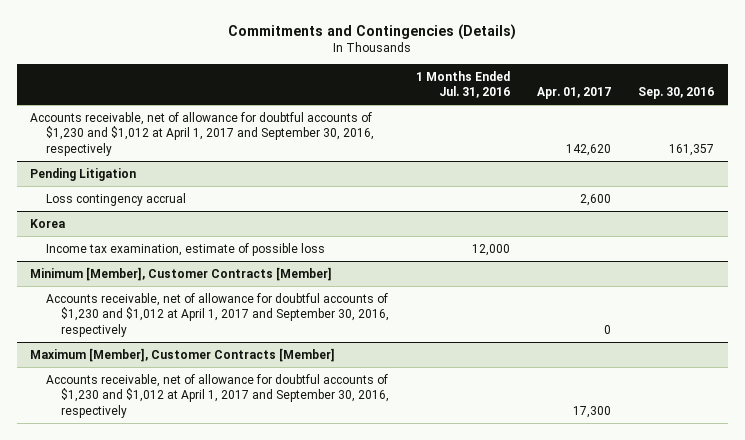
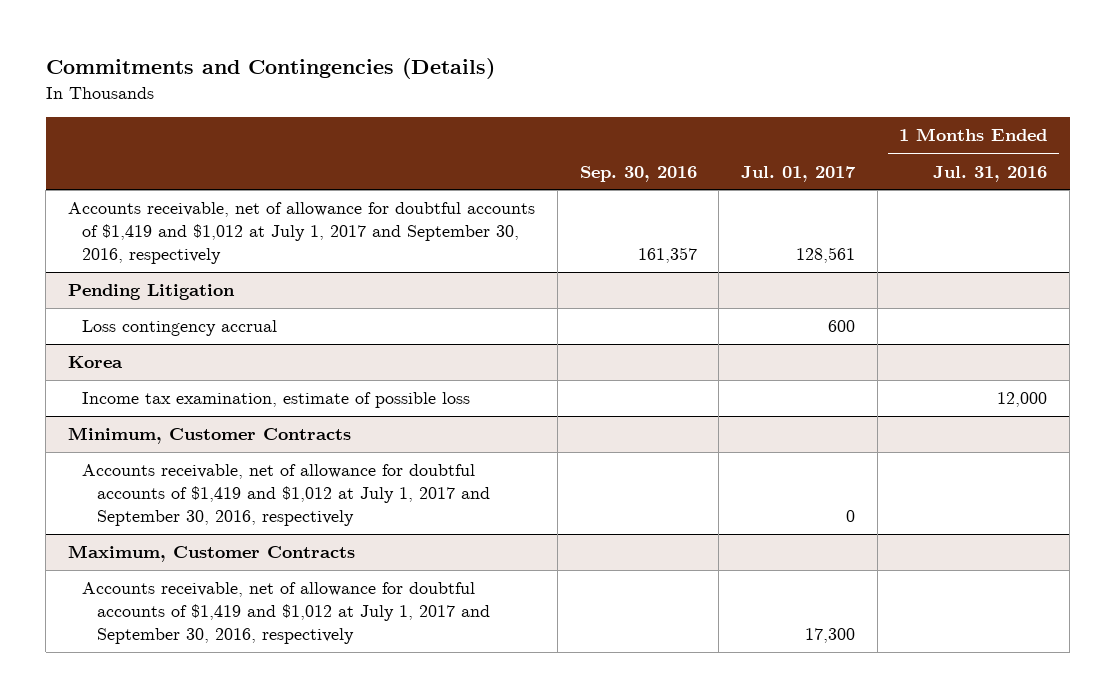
[537,87,612,100] Apr. 01, 2017 -> none
none -> [740,165,856,182] Jul. 01, 2017
[30,111,374,156] Accounts receivable, net of allowance for doubtful accounts of $1,230 and $1,012 at April 1, 2017 and September 30, 2016, respectively -> [68,202,536,264] Accounts receivable, net of allowance for doubtful accounts of $1,419 and $1,012 at July 1, 2017 and September 30, 2016, respectively
[30,266,333,281] Minimum [Member], Customer Contracts [Member] -> [68,427,352,445] Minimum, Customer Contracts
[45,292,389,337] Accounts receivable, net of allowance for doubtful accounts of $1,230 and $1,012 at April 1, 2017 and September 30, 2016, respectively -> [82,464,490,526] Accounts receivable, net of allowance for doubtful accounts of $1,419 and $1,012 at July 1, 2017 and September 30, 2016, respectively
[30,347,336,362] Maximum [Member], Customer Contracts [Member] -> [68,545,356,563] Maximum, Customer Contracts
[45,373,389,418] Accounts receivable, net of allowance for doubtful accounts of $1,230 and $1,012 at April 1, 2017 and September 30, 2016, respectively -> [82,582,490,644] Accounts receivable, net of allowance for doubtful accounts of $1,419 and $1,012 at July 1, 2017 and September 30, 2016, respectively

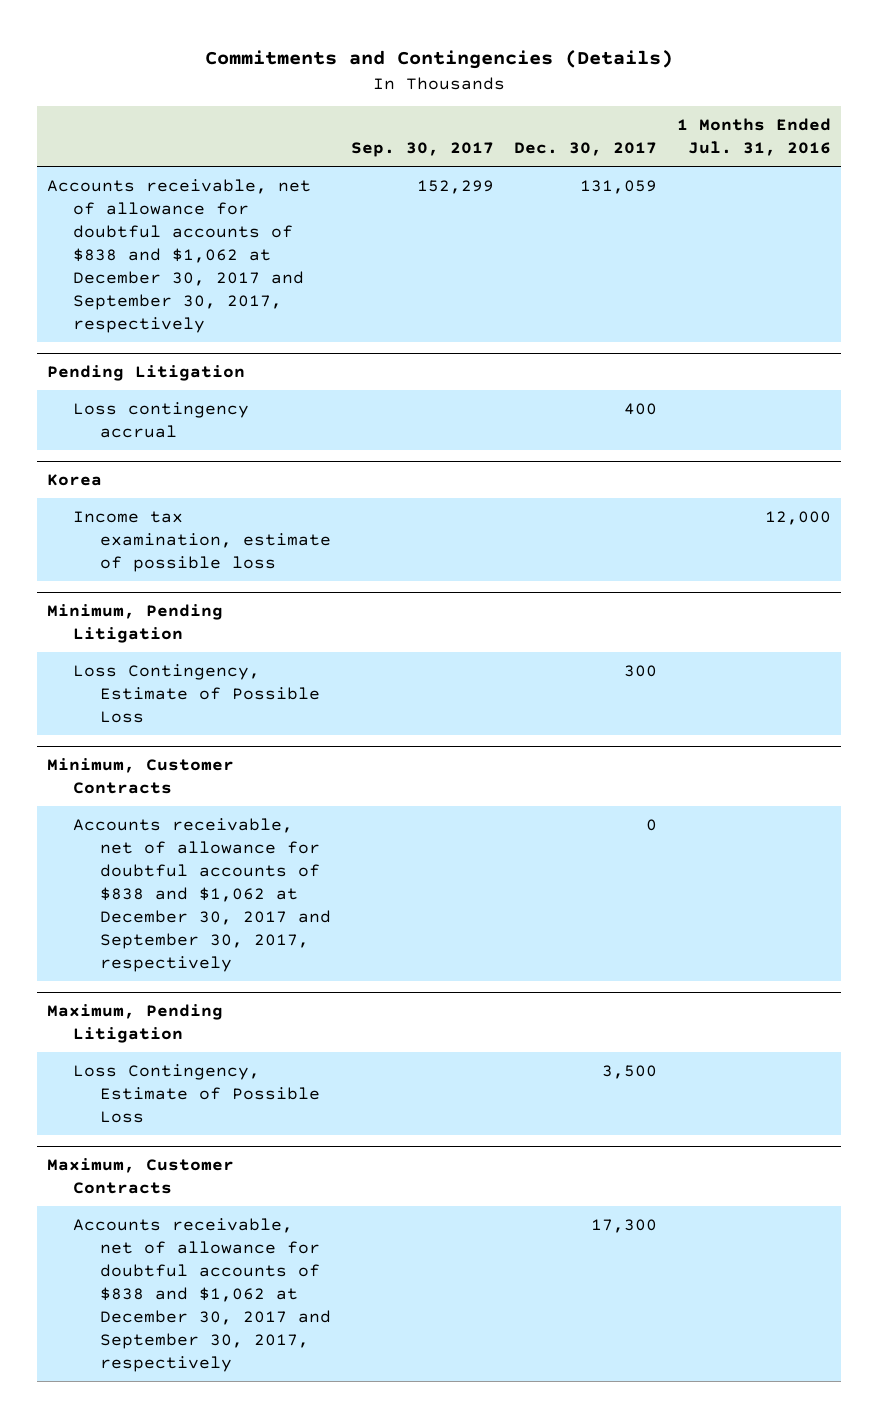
[579,165,697,182] Sep. 30, 2016 -> none
[740,165,856,182] Jul. 01, 2017 -> none
none -> [350,142,494,158] Sep. 30, 2017
none -> [514,142,658,157] Dec. 30, 2017
[68,202,536,264] Accounts receivable, net of allowance for doubtful accounts of $1,419 and $1,012 at July 1, 2017 and September 30, 2016, respectively -> [46,178,311,334] Accounts receivable, net of allowance for doubtful accounts of $838 and $1,062 at December 30, 2017 and September 30, 2017, respectively
none -> [46,604,223,644] Minimum, Pending Litigation
none -> [73,663,320,723] Loss Contingency, Estimate of Possible Loss
[82,464,490,526] Accounts receivable, net of allowance for doubtful accounts of $1,419 and $1,012 at July 1, 2017 and September 30, 2016, respectively -> [73,817,331,973] Accounts receivable, net of allowance for doubtful accounts of $838 and $1,062 at December 30, 2017 and September 30, 2017, respectively
none -> [46,1004,223,1044] Maximum, Pending Litigation
none -> [73,1063,320,1123] Loss Contingency, Estimate of Possible Loss
[82,582,490,644] Accounts receivable, net of allowance for doubtful accounts of $1,419 and $1,012 at July 1, 2017 and September 30, 2016, respectively -> [73,1217,331,1373] Accounts receivable, net of allowance for doubtful accounts of $838 and $1,062 at December 30, 2017 and September 30, 2017, respectively

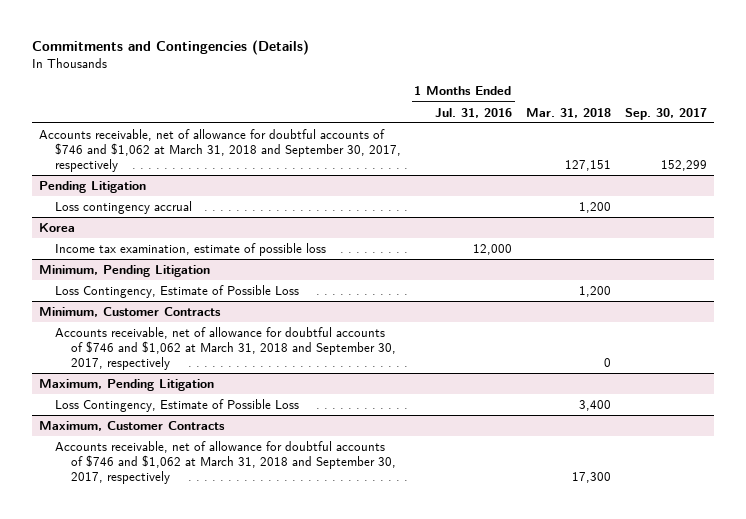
[514,142,658,157] Dec. 30, 2017 -> none
none -> [525,107,611,118] Mar. 31, 2018
[46,178,311,334] Accounts receivable, net of allowance for doubtful accounts of $838 and $1,062 at December 30, 2017 and September 30, 2017, respectively -> [38,128,402,172] Accounts receivable, net of allowance for doubtful accounts of $746 and $1,062 at March 31, 2018 and September 30, 2017, respectively
[73,817,331,973] Accounts receivable, net of allowance for doubtful accounts of $838 and $1,062 at December 30, 2017 and September 30, 2017, respectively -> [55,326,397,370] Accounts receivable, net of allowance for doubtful accounts of $746 and $1,062 at March 31, 2018 and September 30, 2017, respectively
[73,1217,331,1373] Accounts receivable, net of allowance for doubtful accounts of $838 and $1,062 at December 30, 2017 and September 30, 2017, respectively -> [55,440,397,484] Accounts receivable, net of allowance for doubtful accounts of $746 and $1,062 at March 31, 2018 and September 30, 2017, respectively

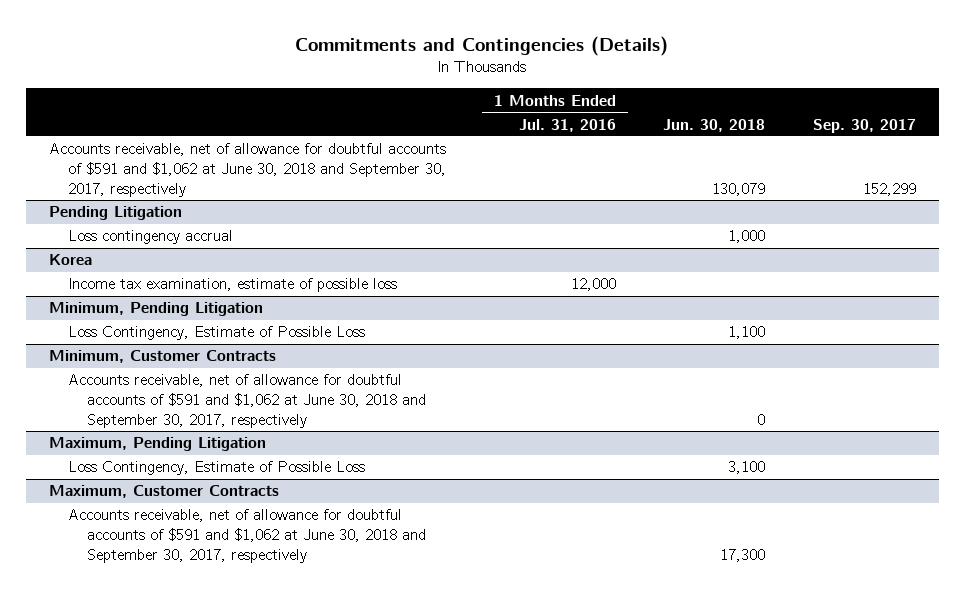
[525,107,611,118] Mar. 31, 2018 -> none
none -> [663,118,766,132] Jun. 30, 2018
[38,128,402,172] Accounts receivable, net of allowance for doubtful accounts of $746 and $1,062 at March 31, 2018 and September 30, 2017, respectively -> [49,143,447,197] Accounts receivable, net of allowance for doubtful accounts of $591 and $1,062 at June 30, 2018 and September 30, 2017, respectively
[55,326,397,370] Accounts receivable, net of allowance for doubtful accounts of $746 and $1,062 at March 31, 2018 and September 30, 2017, respectively -> [68,374,427,428] Accounts receivable, net of allowance for doubtful accounts of $591 and $1,062 at June 30, 2018 and September 30, 2017, respectively
[55,440,397,484] Accounts receivable, net of allowance for doubtful accounts of $746 and $1,062 at March 31, 2018 and September 30, 2017, respectively -> [68,509,427,563] Accounts receivable, net of allowance for doubtful accounts of $591 and $1,062 at June 30, 2018 and September 30, 2017, respectively

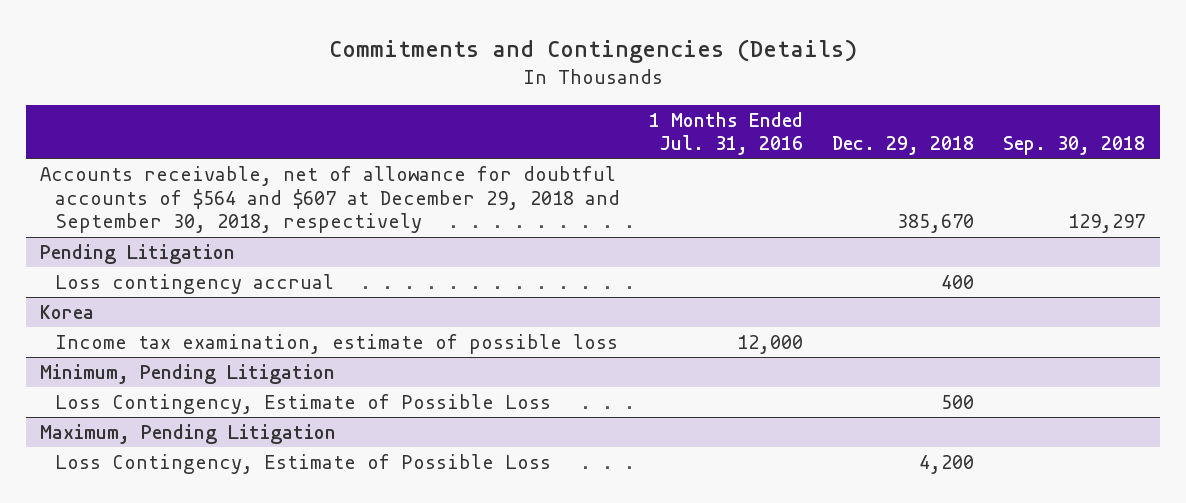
[663,118,766,132] Jun. 30, 2018 -> none
[812,118,916,133] Sep. 30, 2017 -> none
none -> [832,136,975,156] Dec. 29, 2018
none -> [1003,136,1146,156] Sep. 30, 2018
[49,143,447,197] Accounts receivable, net of allowance for doubtful accounts of $591 and $1,062 at June 30, 2018 and September 30, 2017, respectively -> [40,166,621,234] Accounts receivable, net of allowance for doubtful accounts of $564 and $607 at December 29, 2018 and September 30, 2018, respectively
[49,350,277,364] Minimum, Customer Contracts -> none
[68,374,427,428] Accounts receivable, net of allowance for doubtful accounts of $591 and $1,062 at June 30, 2018 and September 30, 2017, respectively -> none
[49,485,280,499] Maximum, Customer Contracts -> none
[68,509,427,563] Accounts receivable, net of allowance for doubtful accounts of $591 and $1,062 at June 30, 2018 and September 30, 2017, respectively -> none

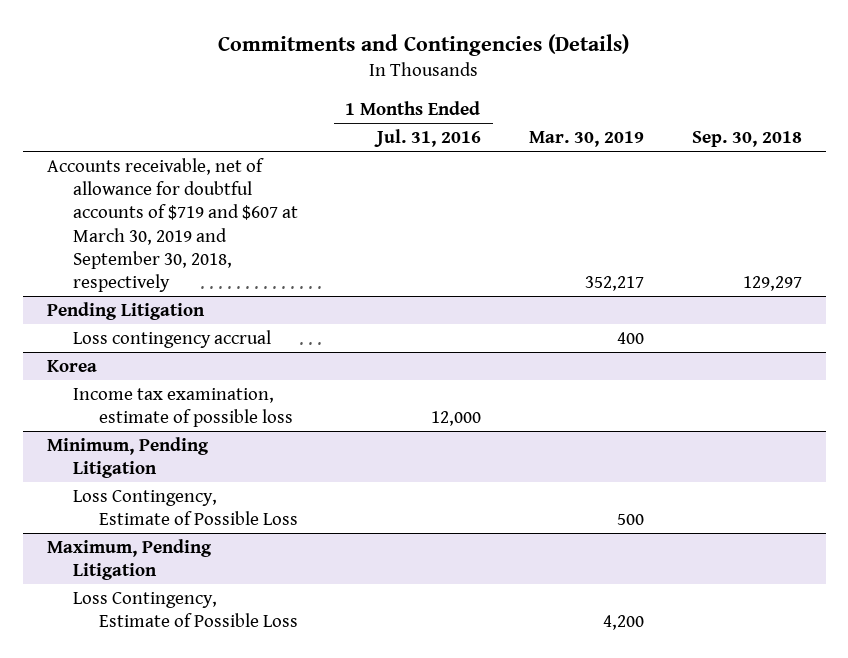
[832,136,975,156] Dec. 29, 2018 -> none
none -> [528,130,644,147] Mar. 30, 2019
[40,166,621,234] Accounts receivable, net of allowance for doubtful accounts of $564 and $607 at December 29, 2018 and September 30, 2018, respectively -> [46,157,298,293] Accounts receivable, net of allowance for doubtful accounts of $719 and $607 at March 30, 2019 and September 30, 2018, respectively

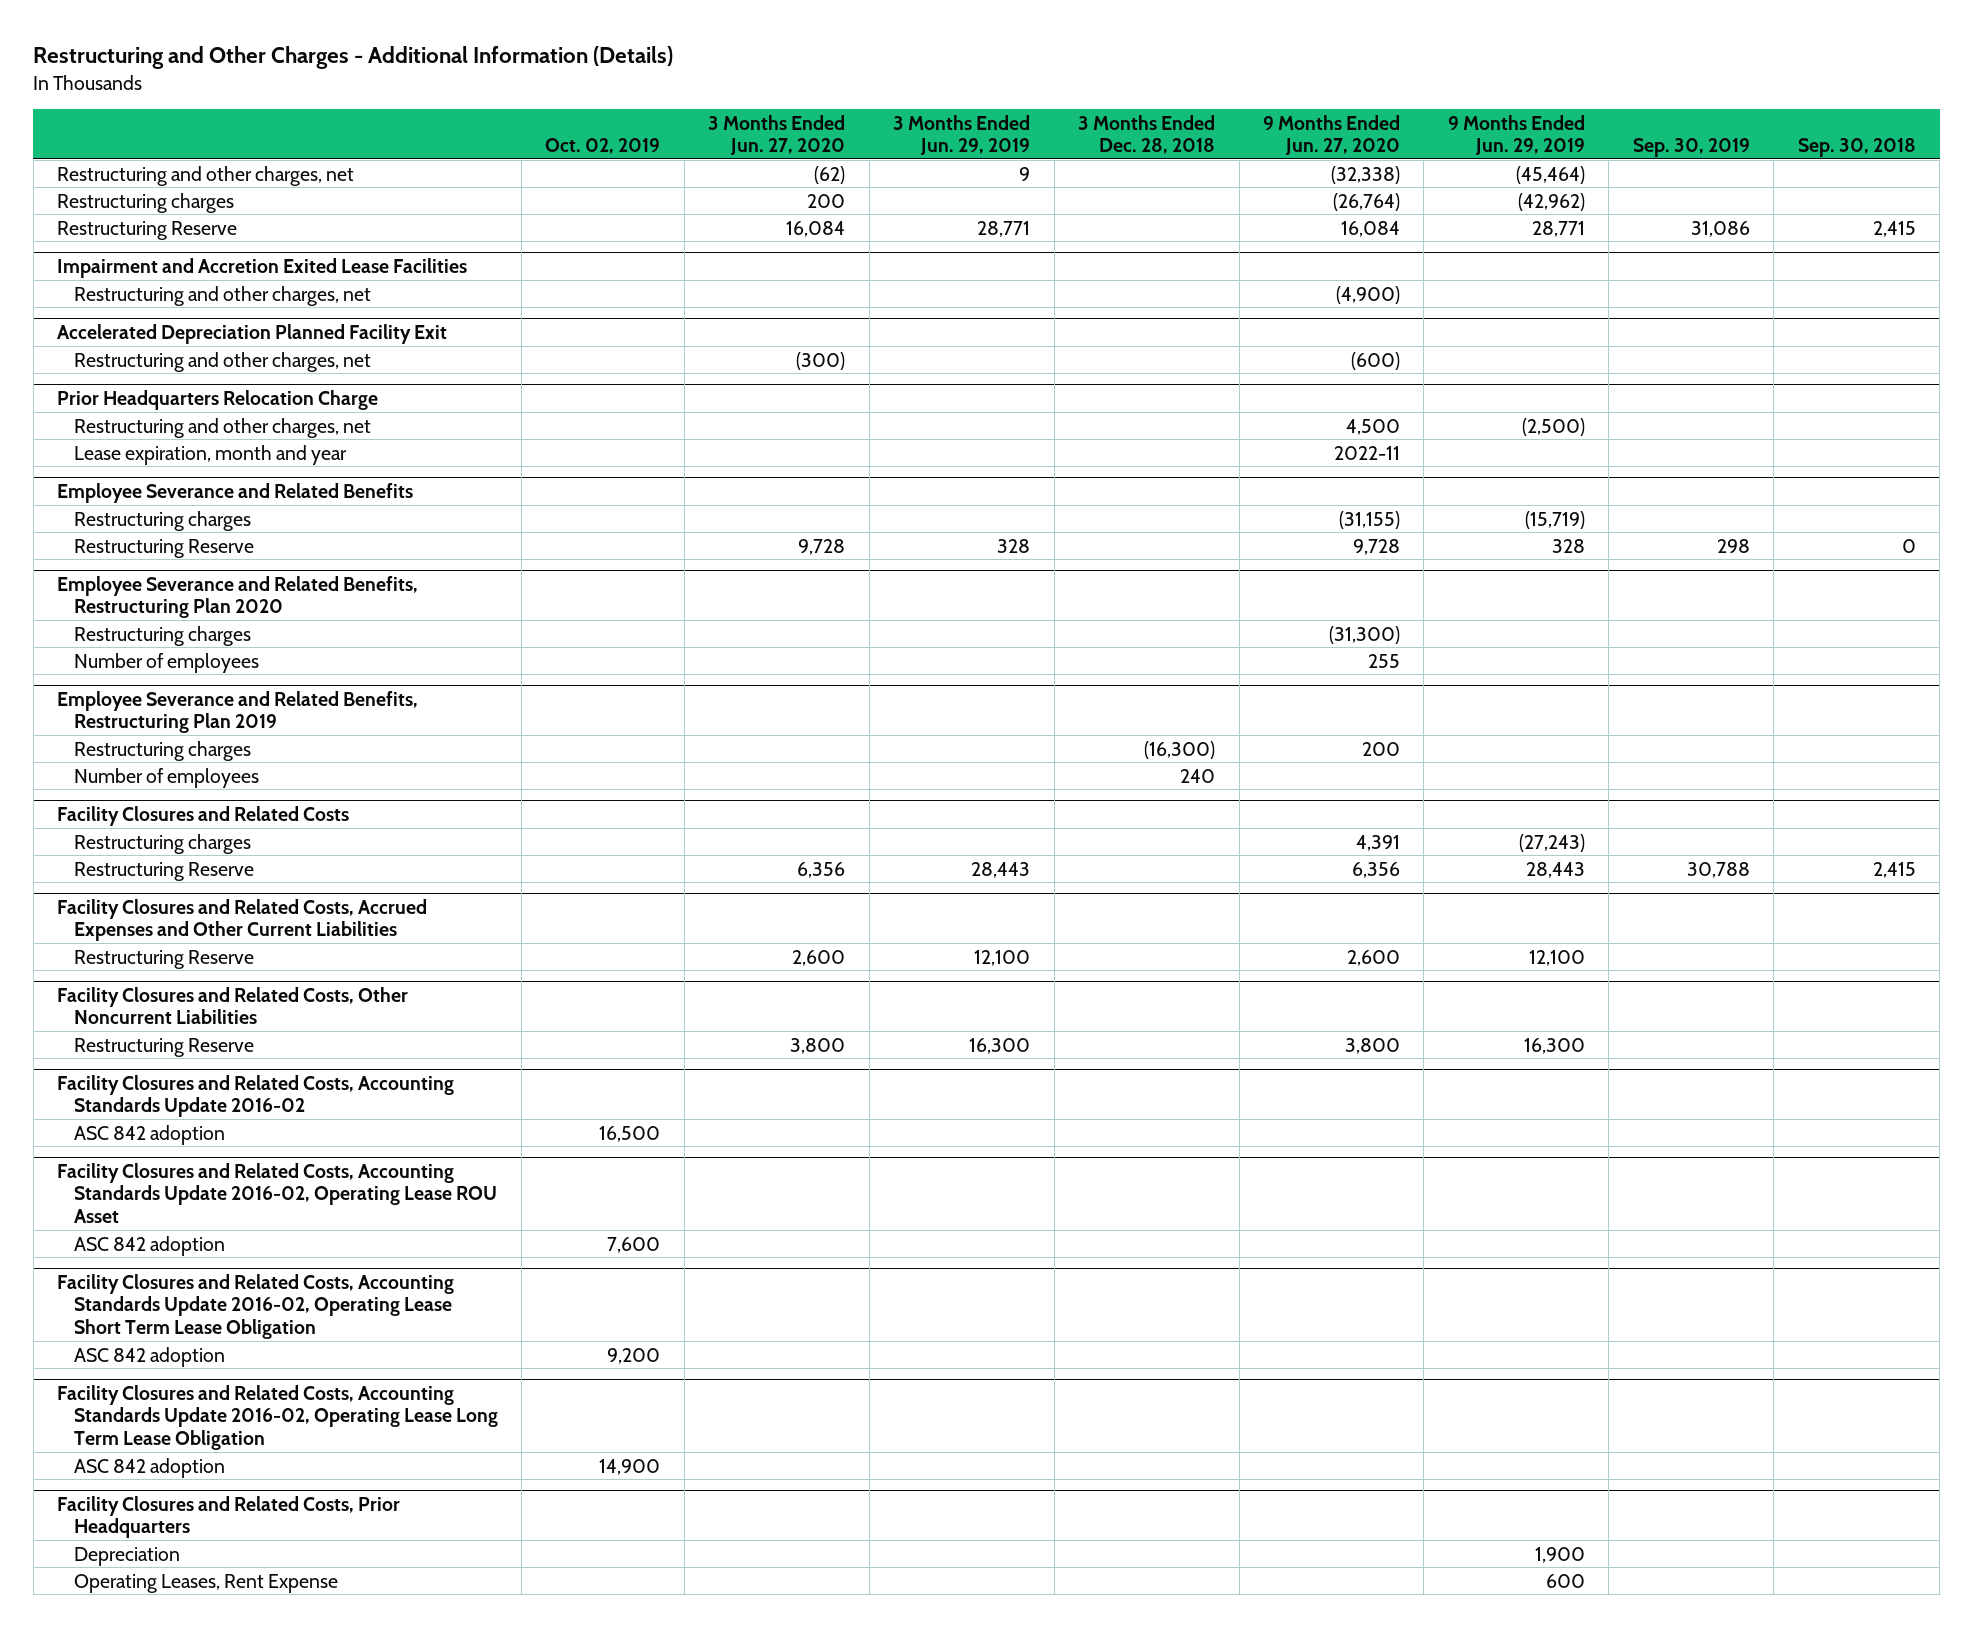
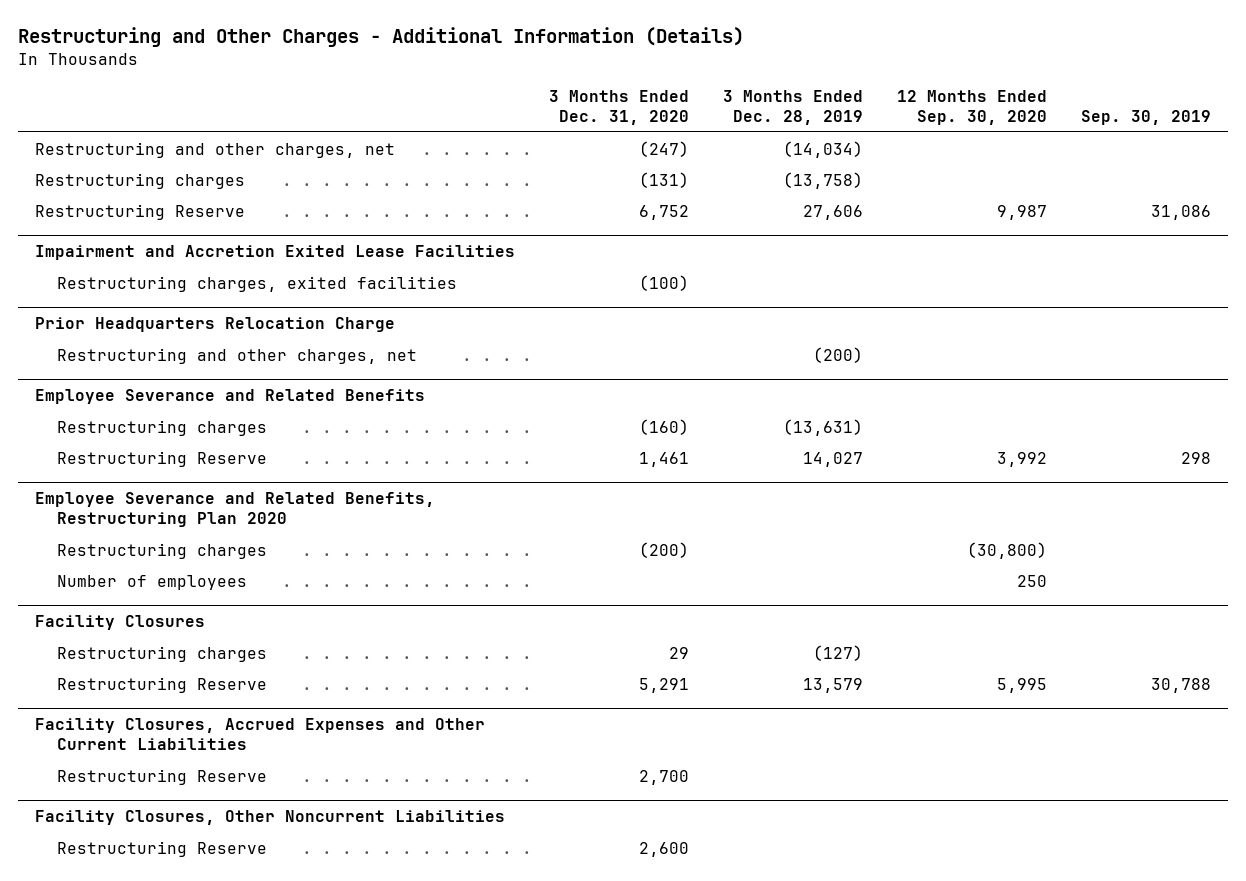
[545,137,661,154] Oct. 02, 2019 -> none
[708,114,846,155] 3 Months Ended Jun. 27, 2020 -> none
[893,114,1031,155] 3 Months Ended Jun. 29, 2019 -> none
[1078,114,1216,154] 3 Months Ended Dec. 28, 2018 -> none
[1262,114,1400,155] 9 Months Ended Jun. 27, 2020 -> none
[1447,114,1585,155] 9 Months Ended Jun. 29, 2019 -> none
[1797,137,1916,157] Sep. 30, 2018 -> none
none -> [549,90,690,126] 3 Months Ended Dec. 31, 2020
none -> [723,90,864,126] 3 Months Ended Dec. 28, 2019
none -> [897,90,1048,126] 12 Months Ended Sep. 30, 2020
[73,285,371,306] Restructuring and other charges, net -> none
[57,323,448,344] Accelerated Depreciation Planned Facility Exit -> none
[73,351,371,372] Restructuring and other charges, net -> none
none -> [56,275,457,292] Restructuring charges, exited facilities
[73,444,347,465] Lease expiration, month and year -> none
[57,690,419,734] Employee Severance and Related Benefits, Restructuring Plan 2019 -> none
[73,740,251,761] Restructuring charges -> none
[73,767,259,788] Number of employees -> none
[57,805,350,826] Facility Closures and Related Costs -> [35,615,206,631] Facility Closures
[57,898,428,942] Facility Closures and Related Costs, Accrued Expenses and Other Current Liabilities -> [35,718,486,751] Facility Closures, Accrued Expenses and Other Current Liabilities
[57,986,409,1025] Facility Closures and Related Costs, Other Noncurrent Liabilities -> [35,810,506,826] Facility Closures, Other Noncurrent Liabilities
[57,1074,455,1118] Facility Closures and Related Costs, Accounting Standards Update 2016-02 -> none
[73,1124,225,1145] ASC 842 adoption -> none
[57,1162,497,1223] Facility Closures and Related Costs, Accounting Standards Update 2016-02, Operating Lease ROU Asset -> none
[73,1235,225,1256] ASC 842 adoption -> none
[57,1273,455,1339] Facility Closures and Related Costs, Accounting Standards Update 2016-02, Operating Lease Short Term Lease Obligation -> none
[73,1346,225,1367] ASC 842 adoption -> none
[57,1384,498,1450] Facility Closures and Related Costs, Accounting Standards Update 2016-02, Operating Lease Long Term Lease Obligation -> none
[73,1457,225,1478] ASC 842 adoption -> none
[57,1495,401,1539] Facility Closures and Related Costs, Prior Headquarters -> none
[73,1546,180,1566] Depreciation -> none
[73,1573,338,1593] Operating Leases, Rent Expense -> none

